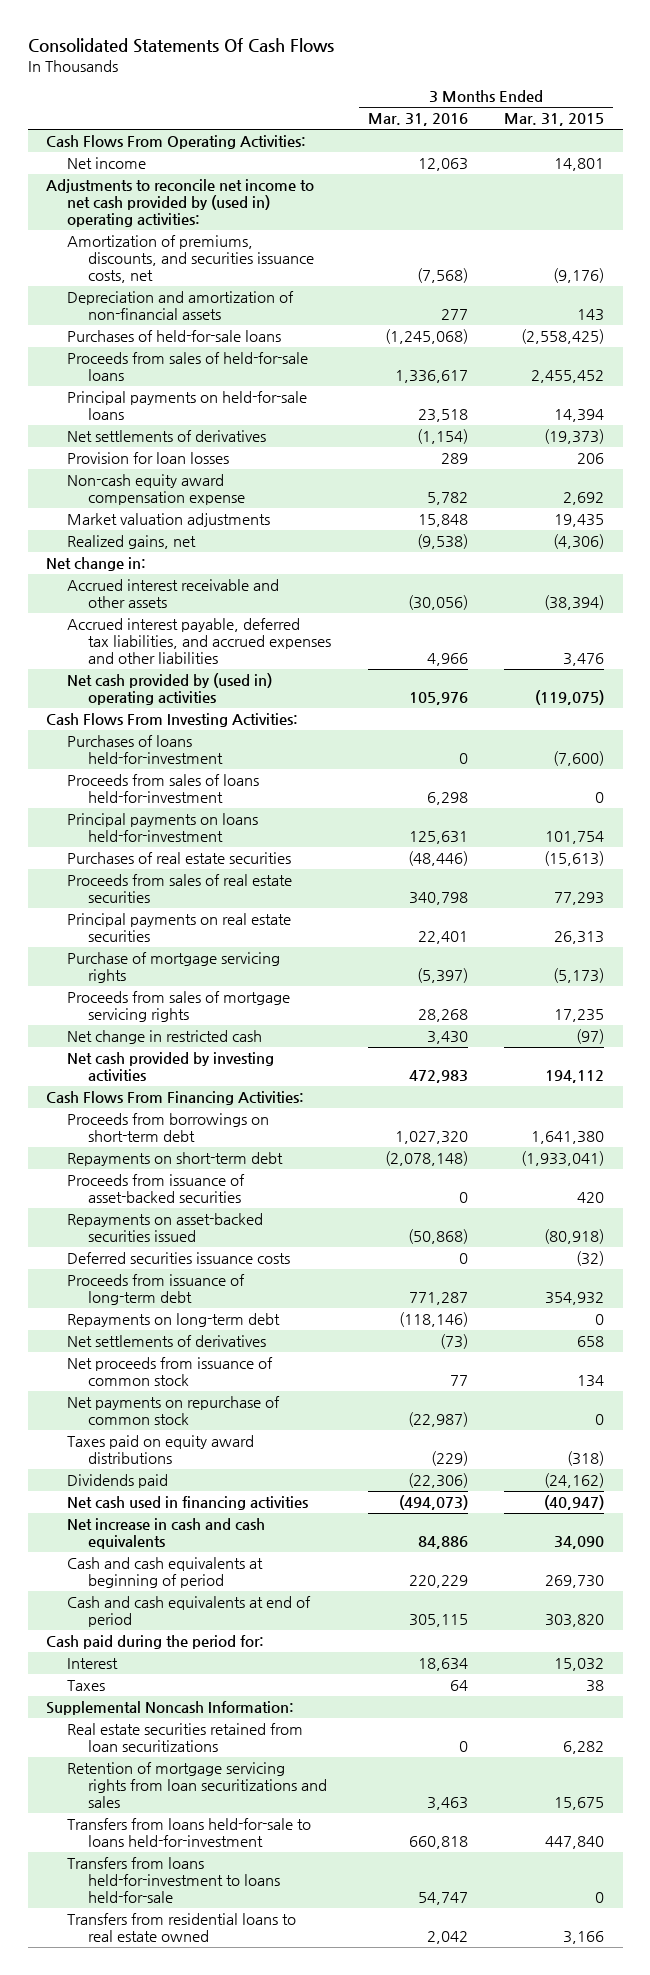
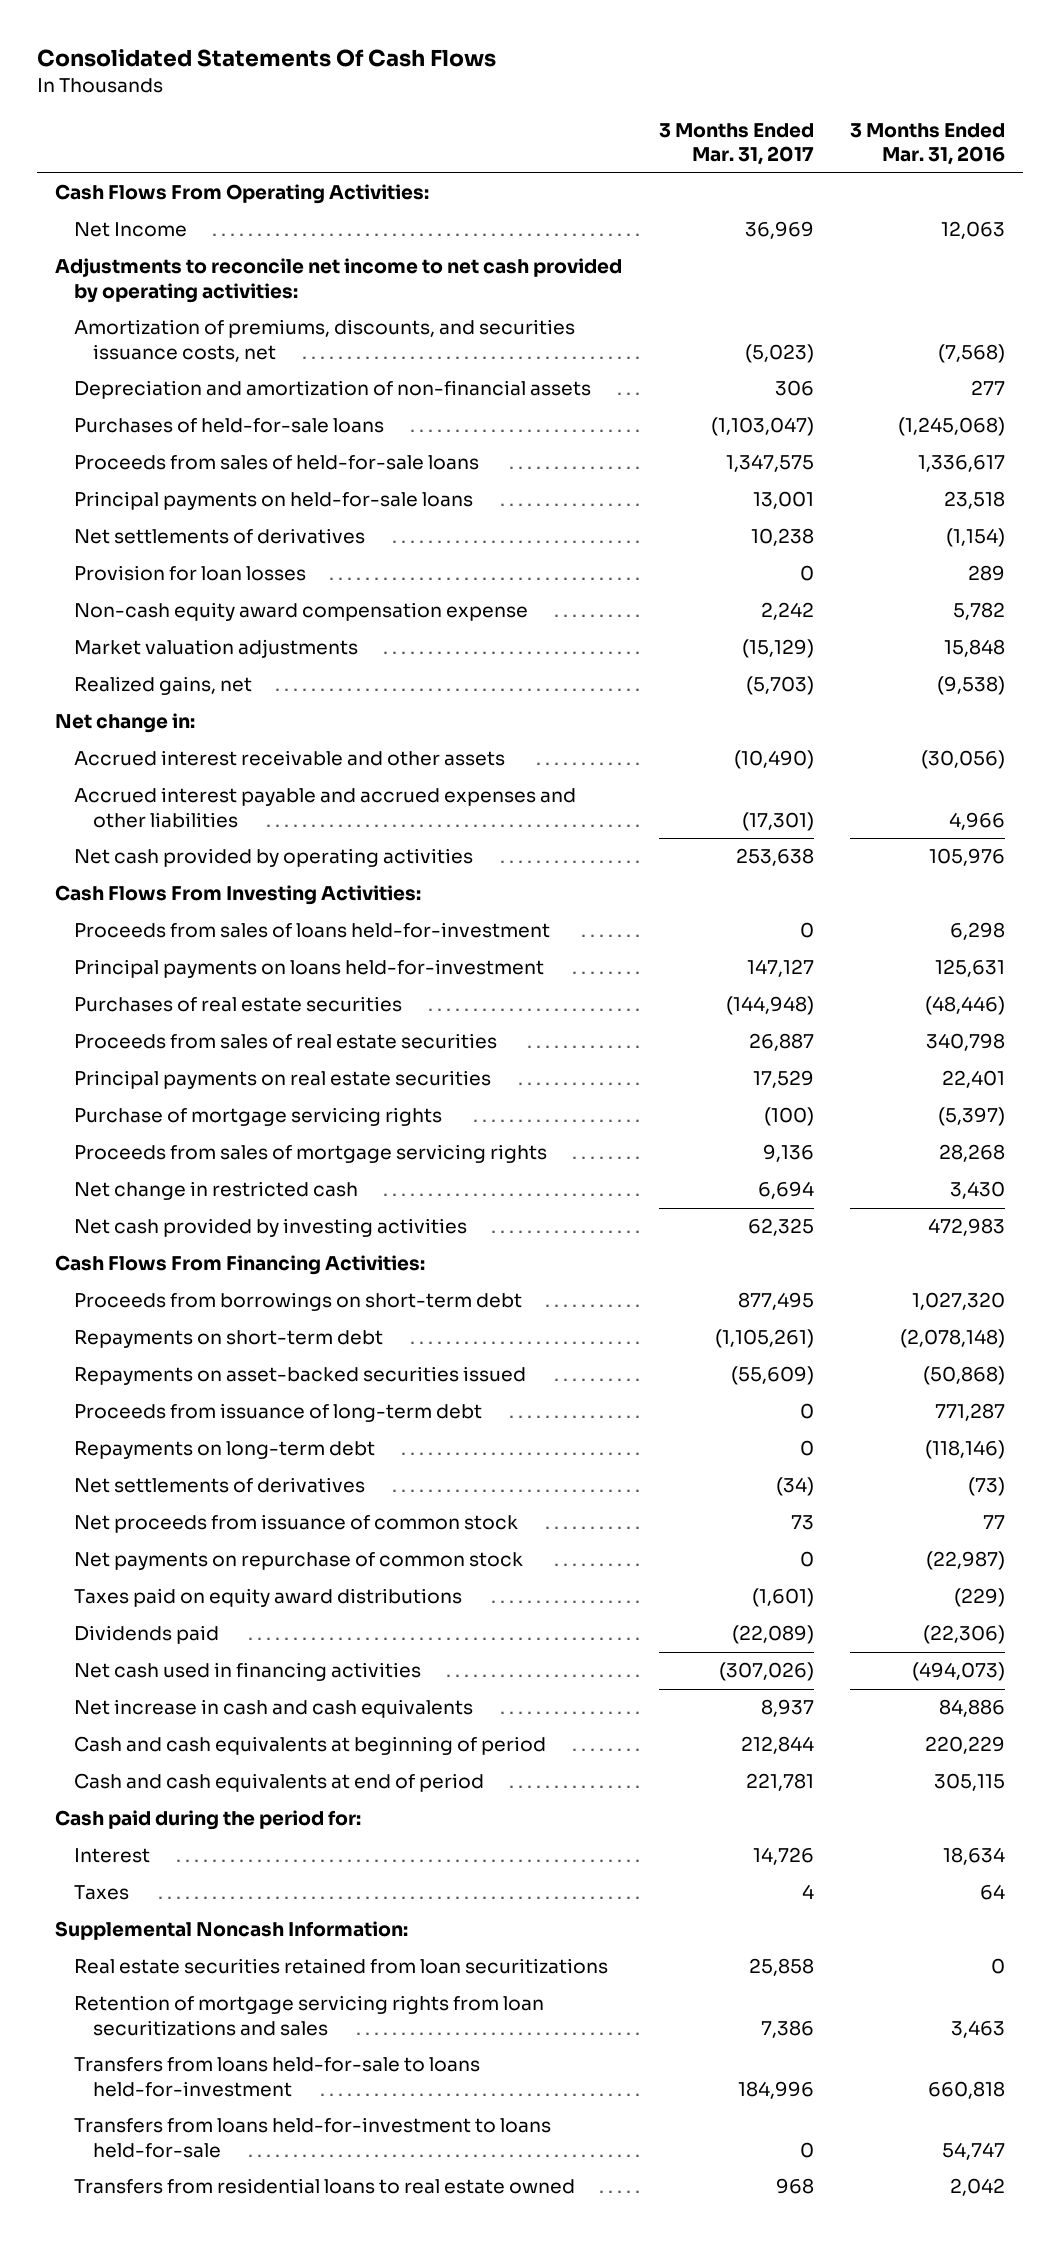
[504,113,605,127] Mar. 31, 2015 -> none
none -> [658,123,814,166] 3 Months Ended Mar. 31, 2017
[67,157,147,170] Net income -> [74,222,188,238] Net Income
[46,179,315,228] Adjustments to reconcile net income to net cash provided by (used in) operating activities: -> [54,258,622,303] Adjustments to reconcile net income to net cash provided by operating activities:
[67,618,332,665] Accrued interest payable, deferred tax liabilities, and accrued expenses and other liabilities -> [74,787,577,828] Accrued interest payable and accrued expenses and other liabilities
[67,673,273,706] Net cash provided by (used in) operating activities -> [74,848,474,868] Net cash provided by operating activities
[67,735,224,765] Purchases of loans held-for-investment -> none
[67,1174,246,1204] Proceeds from issuance of asset-backed securities -> none
[67,1252,291,1265] Deferred securities issuance costs -> none

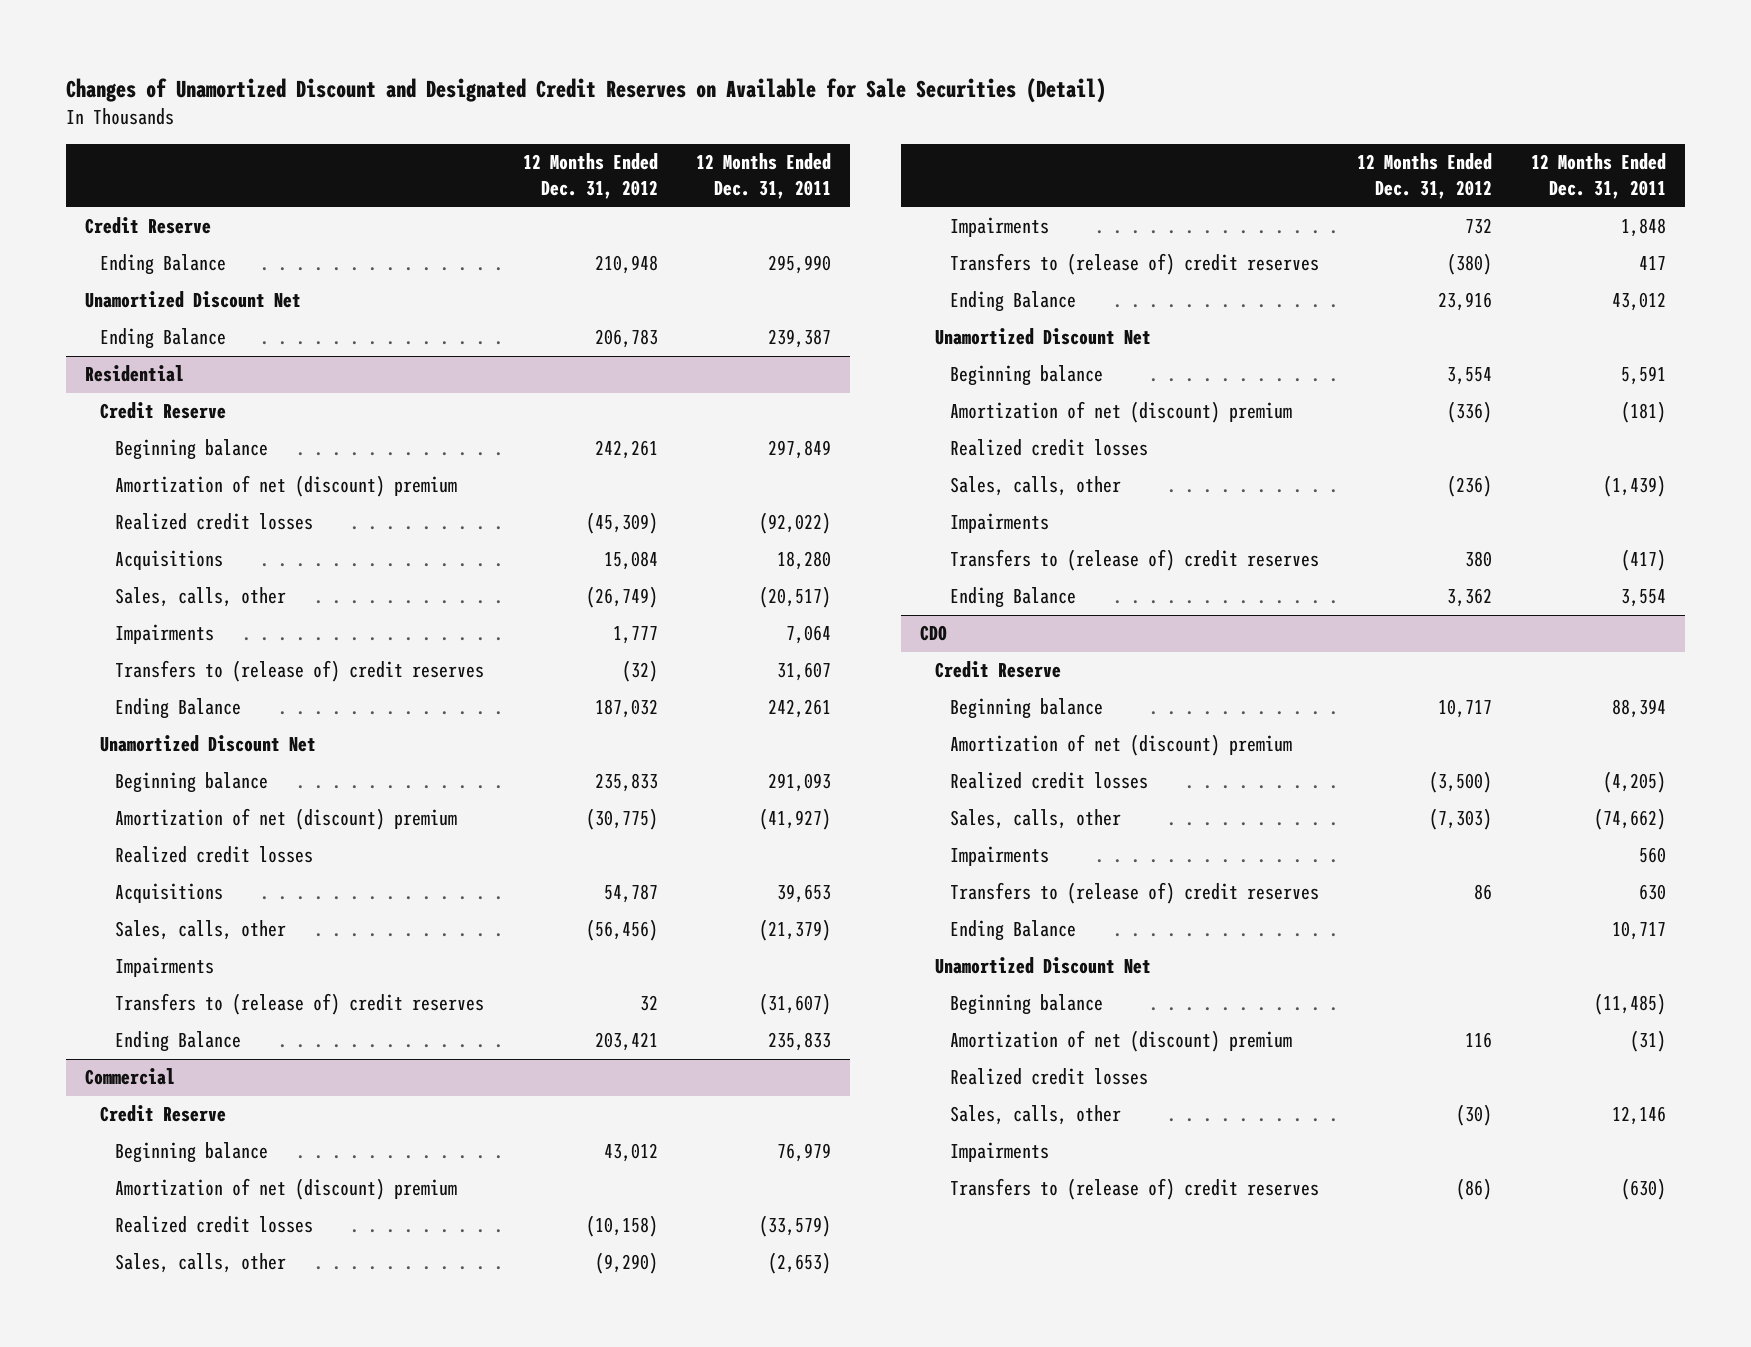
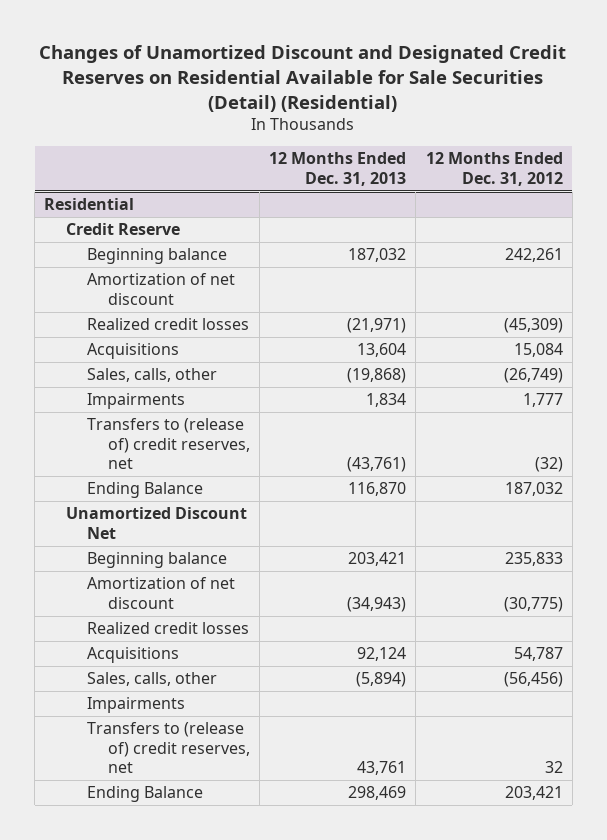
[65,77,1106,103] Changes of Unamortized Discount and Designated Credit Reserves on Available for Sale Securities (Detail) -> [39,45,567,112] Changes of Unamortized Discount and Designated Credit Reserves on Residential Available for Sale Securities (Detail) (Residential)
[696,153,832,200] 12 Months Ended Dec. 31, 2011 -> none
none -> [269,152,407,186] 12 Months Ended Dec. 31, 2013
[85,217,212,235] Credit Reserve -> none
[100,254,227,276] Ending Balance -> none
[85,291,302,309] Unamortized Discount Net -> none
[100,328,227,350] Ending Balance -> none
[114,475,457,498] Amortization of net (discount) premium -> [86,273,235,305] Amortization of net discount
[114,660,484,683] Transfers to (release of) credit reserves -> [86,418,251,470] Transfers to (release of) credit reserves, net
[114,808,457,831] Amortization of net (discount) premium -> [86,577,235,609] Amortization of net discount
[114,993,484,1016] Transfers to (release of) credit reserves -> [86,722,251,774] Transfers to (release of) credit reserves, net
[85,1068,176,1086] Commercial -> none
[100,1105,227,1123] Credit Reserve -> none
[114,1142,268,1164] Beginning balance -> none
[114,1178,457,1201] Amortization of net (discount) premium -> none
[114,1216,313,1234] Realized credit losses -> none
[114,1253,286,1274] Sales, calls, other -> none
[949,217,1049,238] Impairments -> none
[949,253,1319,276] Transfers to (release of) credit reserves -> none
[949,291,1076,313] Ending Balance -> none
[934,328,1151,346] Unamortized Discount Net -> none
[949,365,1103,387] Beginning balance -> none
[949,401,1292,424] Amortization of net (discount) premium -> none
[949,439,1148,457] Realized credit losses -> none
[949,476,1121,497] Sales, calls, other -> none
[949,513,1049,534] Impairments -> none
[949,549,1319,572] Transfers to (release of) credit reserves -> none
[949,587,1076,609] Ending Balance -> none
[919,625,947,642] CDO -> none
[934,661,1061,679] Credit Reserve -> none
[949,698,1103,720] Beginning balance -> none
[949,734,1292,757] Amortization of net (discount) premium -> none
[949,772,1148,790] Realized credit losses -> none
[949,809,1121,830] Sales, calls, other -> none
[949,846,1049,867] Impairments -> none
[949,882,1319,905] Transfers to (release of) credit reserves -> none
[949,920,1076,942] Ending Balance -> none
[934,957,1151,975] Unamortized Discount Net -> none
[949,994,1103,1016] Beginning balance -> none
[949,1030,1292,1053] Amortization of net (discount) premium -> none
[949,1068,1148,1086] Realized credit losses -> none
[949,1105,1121,1126] Sales, calls, other -> none
[949,1142,1049,1163] Impairments -> none
[949,1178,1319,1201] Transfers to (release of) credit reserves -> none

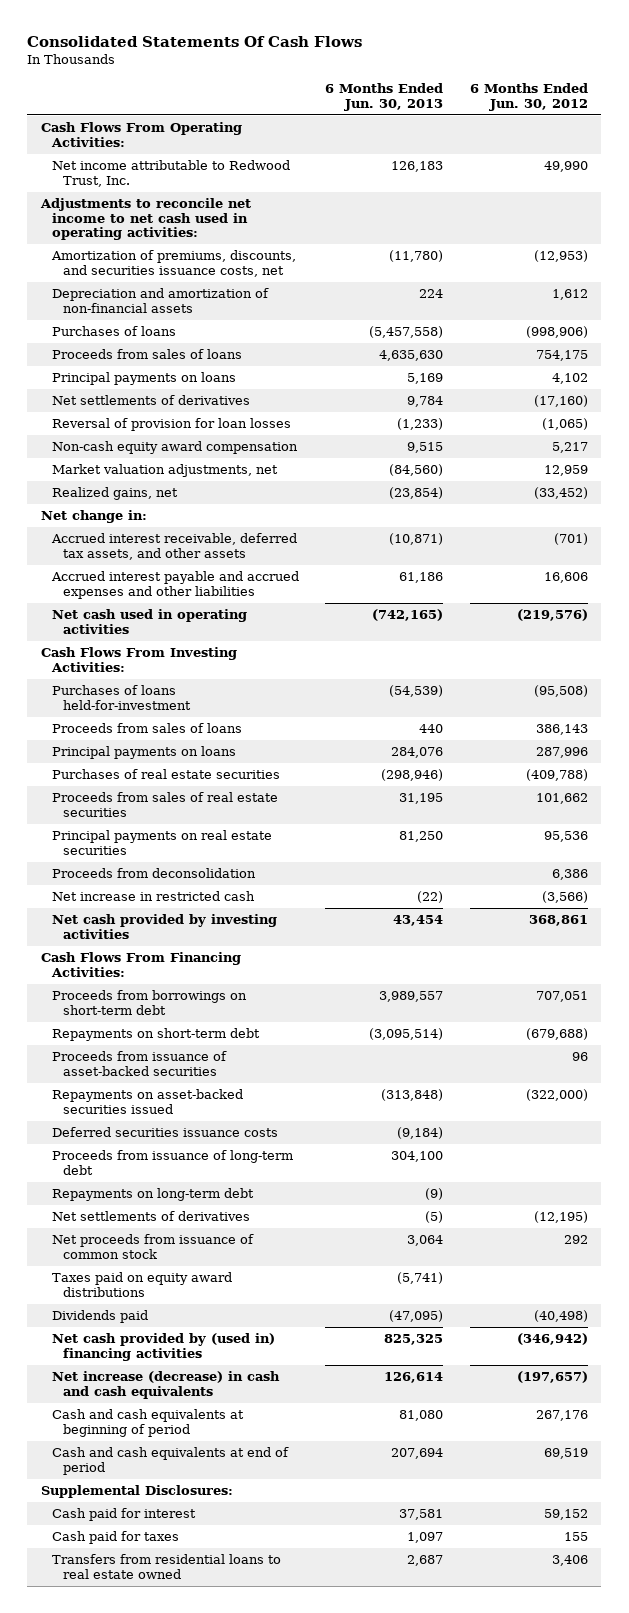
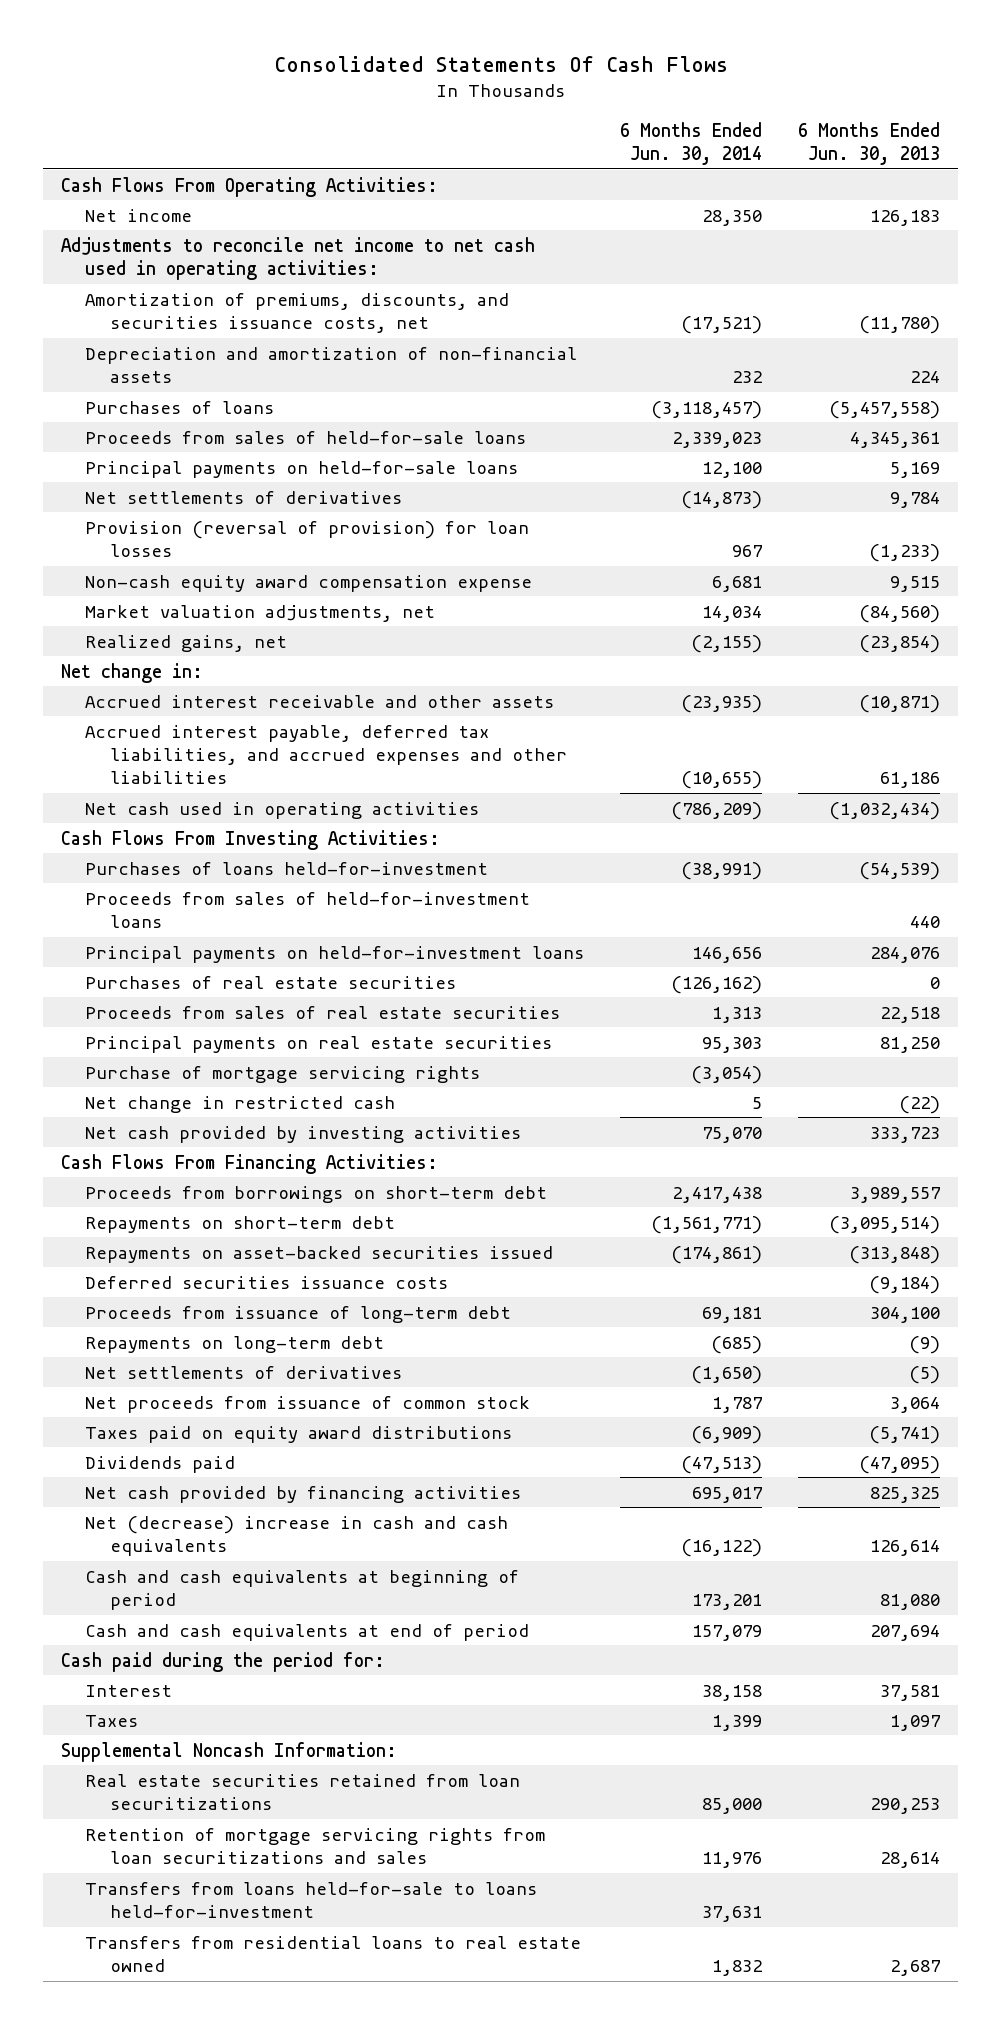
[470,83,589,111] 6 Months Ended Jun. 30, 2012 -> none
none -> [620,121,763,165] 6 Months Ended Jun. 30, 2014
[51,160,290,187] Net income attributable to Redwood Trust, Inc. -> [85,208,193,222] Net income
[51,349,242,360] Proceeds from sales of loans -> [85,430,527,444] Proceeds from sales of held-for-sale loans
[379,350,444,362] 4,635,630 -> [850,431,941,448] 4,345,361
[51,372,236,386] Principal payments on loans -> [85,460,519,478] Principal payments on held-for-sale loans
[51,418,291,432] Reversal of provision for loan losses -> [85,520,530,557] Provision (reversal of provision) for loan losses
[51,441,298,455] Non-cash equity award compensation -> [85,574,533,592] Non-cash equity award compensation expense
[50,533,297,560] Accrued interest receivable, deferred tax assets, and other assets -> [85,694,555,708] Accrued interest receivable and other assets
[50,571,299,599] Accrued interest payable and accrued expenses and other liabilities -> [85,724,567,784] Accrued interest payable, deferred tax liabilities, and accrued expenses and other liabilities
[372,609,444,622] (742,165) -> [829,801,941,820] (1,032,434)
[51,723,242,734] Proceeds from sales of loans -> [85,891,531,928] Proceeds from sales of held-for-investment loans
[51,746,236,760] Principal payments on loans -> [85,945,585,963] Principal payments on held-for-investment loans
[381,769,444,782] (298,946) -> [930,976,941,989] 0
[399,793,444,805] 31,195 -> [880,1006,941,1023] 22,518
[51,868,256,879] Proceeds from deconsolidation -> none
none -> [85,1065,481,1083] Purchase of mortgage servicing rights
[51,891,255,902] Net increase in restricted cash -> [85,1095,396,1113] Net change in restricted cash
[393,915,444,927] 43,454 -> [870,1126,941,1143] 333,723
[51,1051,227,1076] Proceeds from issuance of asset-backed securities -> none
[51,1333,275,1361] Net cash provided by (used in) financing activities -> [85,1485,522,1503] Net cash provided by financing activities
[51,1371,280,1399] Net increase (decrease) in cash and cash equivalents -> [85,1515,509,1556] Net (decrease) increase in cash and cash equivalents
[40,1485,233,1499] Supplemental Disclosures: -> none
none -> [61,1651,386,1672] Cash paid during the period for:
[51,1508,196,1522] Cash paid for interest -> [85,1684,173,1697] Interest
[51,1531,179,1545] Cash paid for taxes -> [85,1714,139,1727] Taxes
none -> [61,1741,398,1762] Supplemental Noncash Information:
none -> [85,1773,521,1810] Real estate securities retained from loan securitizations
none -> [85,1827,546,1864] Retention of mortgage servicing rights from loan securitizations and sales
none -> [85,1881,538,1918] Transfers from loans held-for-sale to loans held-for-investment

